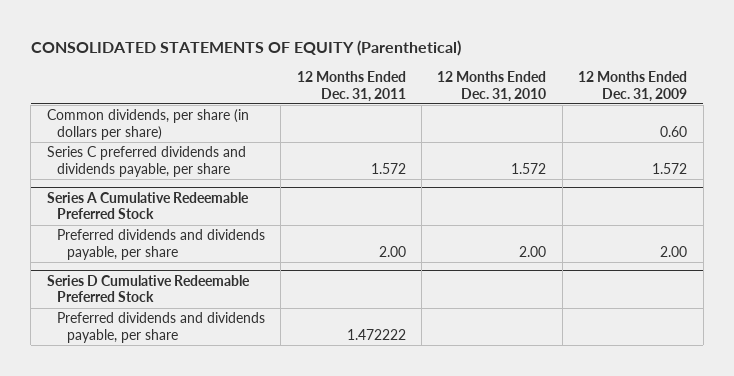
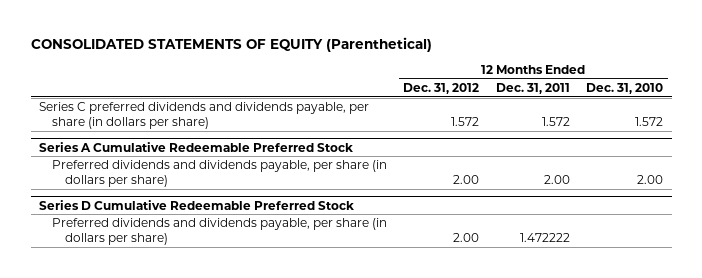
[578,70,688,102] 12 Months Ended Dec. 31, 2009 -> none
none -> [403,82,480,94] Dec. 31, 2012
[46,109,249,141] Common dividends, per share (in dollars per share) -> none
[46,146,246,178] Series C preferred dividends and dividends payable, per share -> [38,102,369,130] Series C preferred dividends and dividends payable, per share (in dollars per share)
[56,229,265,261] Preferred dividends and dividends payable, per share -> [51,160,387,188] Preferred dividends and dividends payable, per share (in dollars per share)
[56,312,265,344] Preferred dividends and dividends payable, per share -> [51,218,387,246] Preferred dividends and dividends payable, per share (in dollars per share)

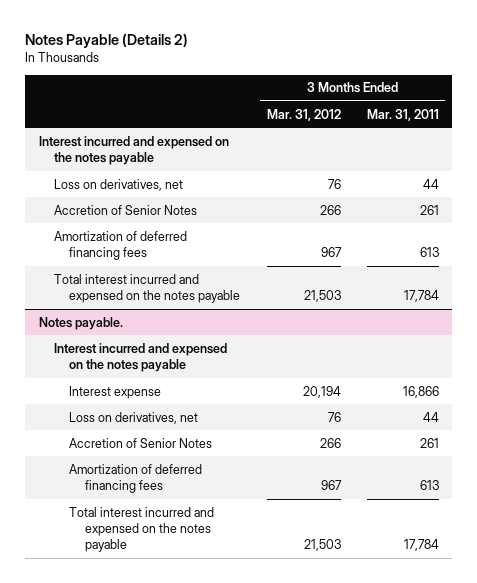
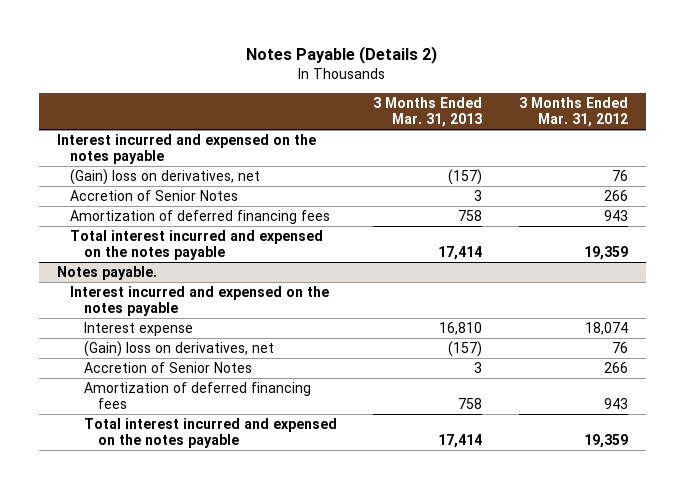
[366,108,439,121] Mar. 31, 2011 -> none
none -> [373,97,483,128] 3 Months Ended Mar. 31, 2013
[53,178,183,191] Loss on derivatives, net -> [70,168,261,185] (Gain) loss on derivatives, net
[320,247,342,258] 967 -> [603,209,628,221] 943
[303,290,341,303] 21,503 -> [583,245,628,260] 19,359
[302,385,341,398] 20,194 -> [584,321,628,335] 18,074
[69,411,199,424] Loss on derivatives, net -> [84,340,275,357] (Gain) loss on derivatives, net
[320,480,342,491] 967 -> [603,397,628,409] 943
[303,539,341,552] 21,503 -> [583,433,628,448] 19,359

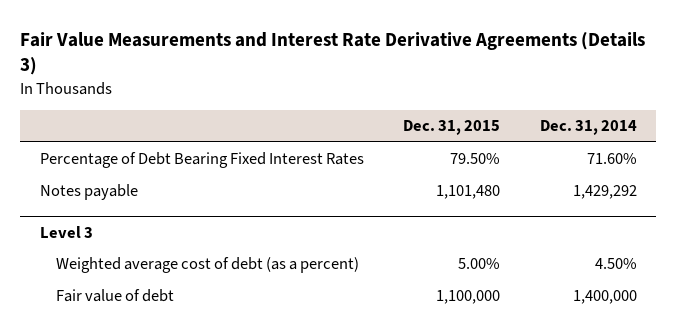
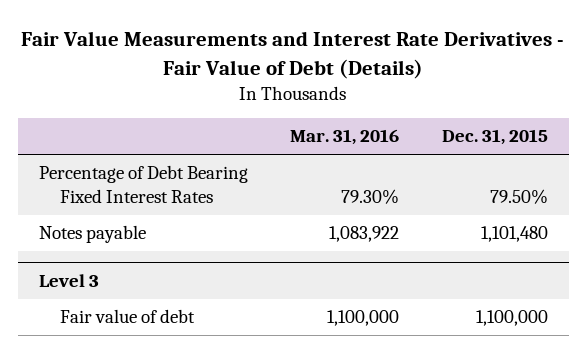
[20,31,646,76] Fair Value Measurements and Interest Rate Derivative Agreements (Details 3) -> [21,31,565,79] Fair Value Measurements and Interest Rate Derivatives - Fair Value of Debt (Details)
[539,120,637,136] Dec. 31, 2014 -> none
none -> [290,129,400,146] Mar. 31, 2016
[56,257,360,274] Weighted average cost of debt (as a percent) -> none

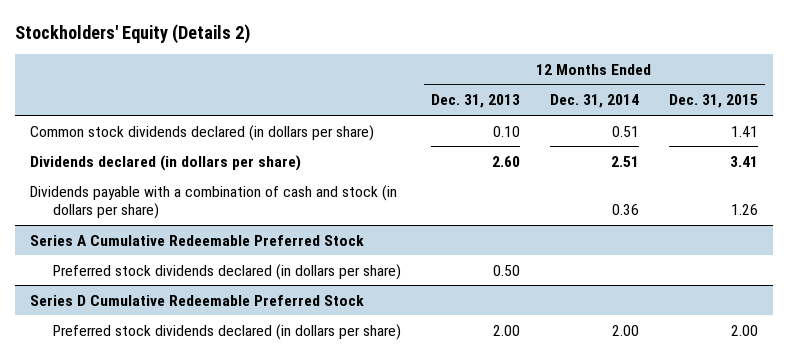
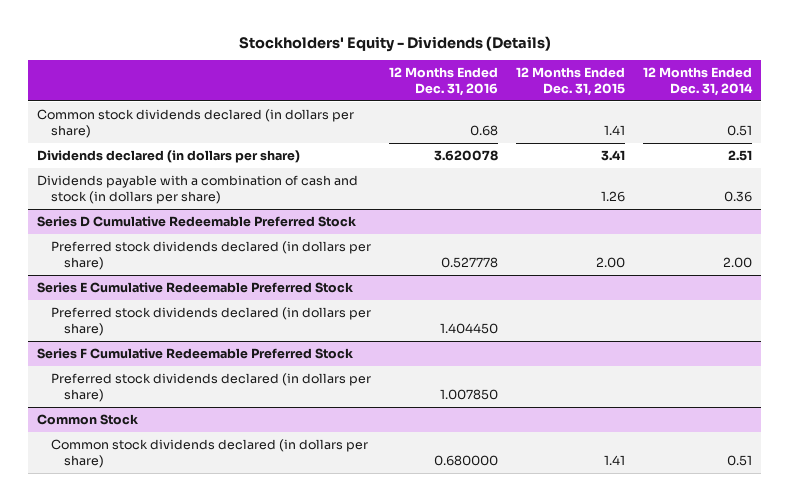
[14,23,250,44] Stockholders' Equity (Details 2) -> [238,35,551,52] Stockholders' Equity - Dividends (Details)
[431,94,521,109] Dec. 31, 2013 -> none
none -> [388,67,498,96] 12 Months Ended Dec. 31, 2016
[29,234,364,246] Series A Cumulative Redeemable Preferred Stock -> none
[53,263,402,280] Preferred stock dividends declared (in dollars per share) -> none
none -> [37,282,354,294] Series E Cumulative Redeemable Preferred Stock
none -> [50,307,371,336] Preferred stock dividends declared (in dollars per share)
none -> [37,348,354,360] Series F Cumulative Redeemable Preferred Stock
none -> [50,373,371,402] Preferred stock dividends declared (in dollars per share)
none -> [37,414,139,426] Common Stock
none -> [50,439,368,468] Common stock dividends declared (in dollars per share)

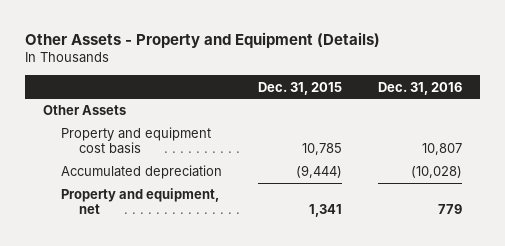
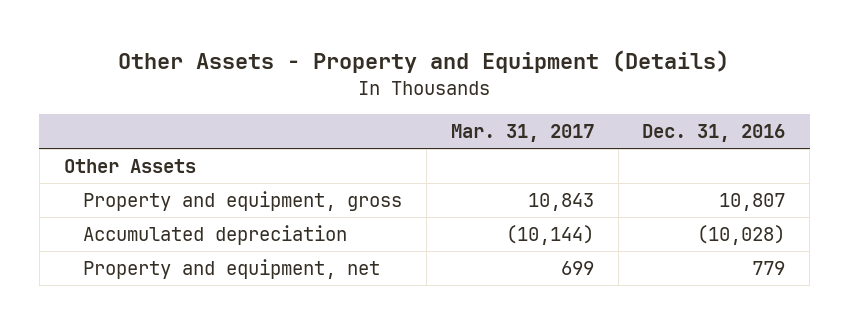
[258,81,343,95] Dec. 31, 2015 -> none
none -> [450,124,594,143] Mar. 31, 2017
[60,127,211,155] Property and equipment cost basis -> [83,191,403,212] Property and equipment, gross

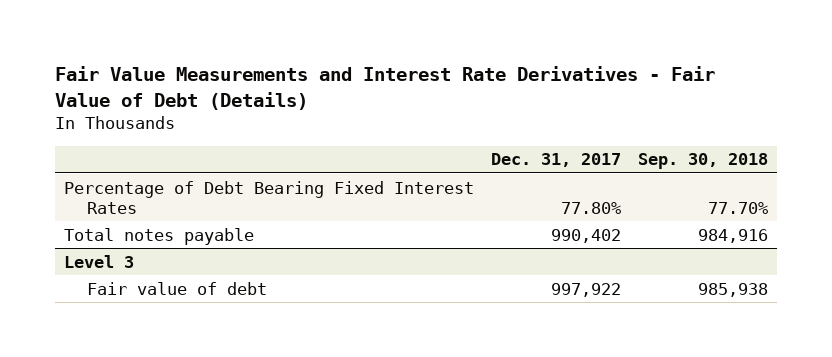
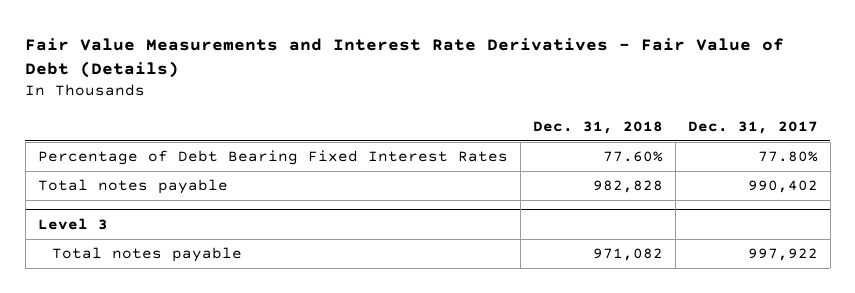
[638,153,769,170] Sep. 30, 2018 -> none
none -> [532,120,663,134] Dec. 31, 2018
[86,281,267,295] Fair value of debt -> [52,247,243,263] Total notes payable

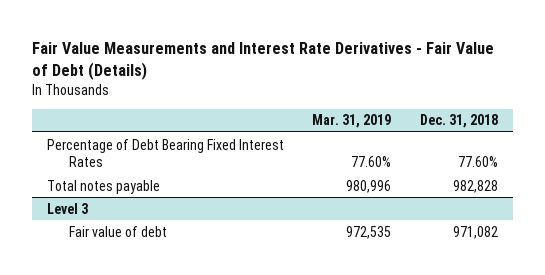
[687,120,818,134] Dec. 31, 2017 -> none
none -> [312,114,392,129] Mar. 31, 2019
[52,247,243,263] Total notes payable -> [68,225,167,237] Fair value of debt

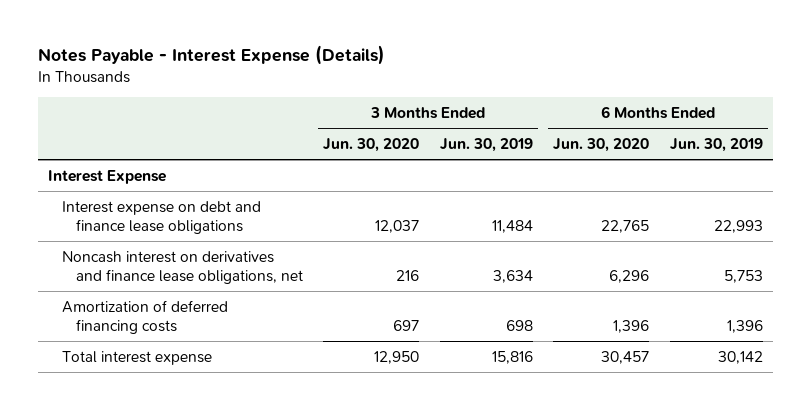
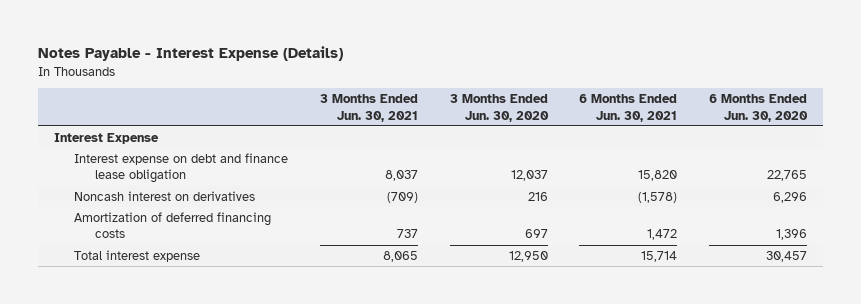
[439,138,533,153] Jun. 30, 2019 -> none
[669,138,763,153] Jun. 30, 2019 -> none
none -> [320,94,419,122] 3 Months Ended Jun. 30, 2021
none -> [579,94,678,122] 6 Months Ended Jun. 30, 2021
[61,200,261,234] Interest expense on debt and finance lease obligations -> [74,153,289,184] Interest expense on debt and finance lease obligation
[61,250,303,284] Noncash interest on derivatives and finance lease obligations, net -> [74,191,256,202] Noncash interest on derivatives

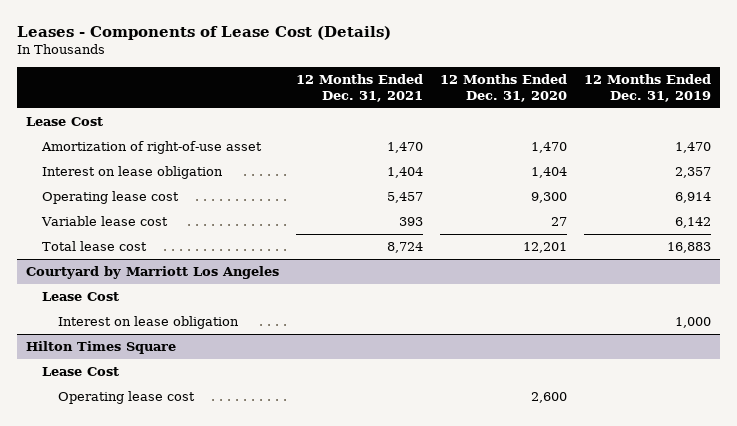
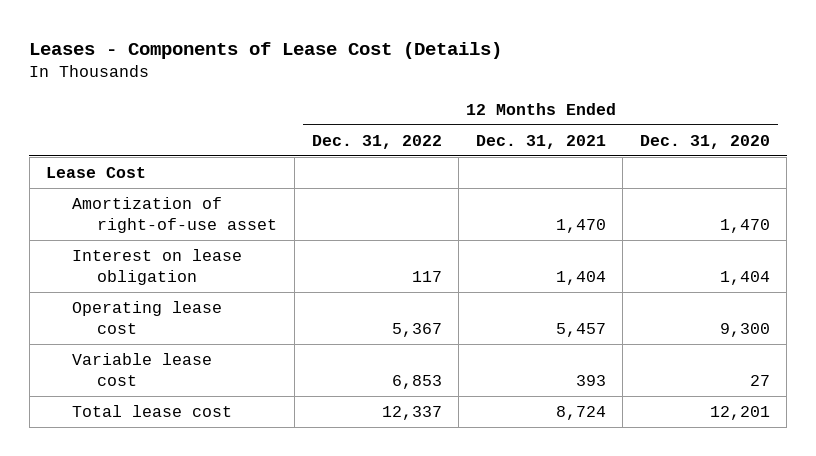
[584,73,712,103] 12 Months Ended Dec. 31, 2019 -> none
none -> [311,134,442,149] Dec. 31, 2022
[25,266,279,280] Courtyard by Marriott Los Angeles -> none
[41,292,119,302] Lease Cost -> none
[58,316,240,330] Interest on lease obligation -> none
[25,341,176,355] Hilton Times Square -> none
[41,367,119,377] Lease Cost -> none
[58,391,196,405] Operating lease cost -> none

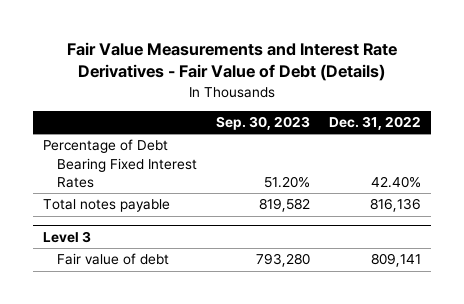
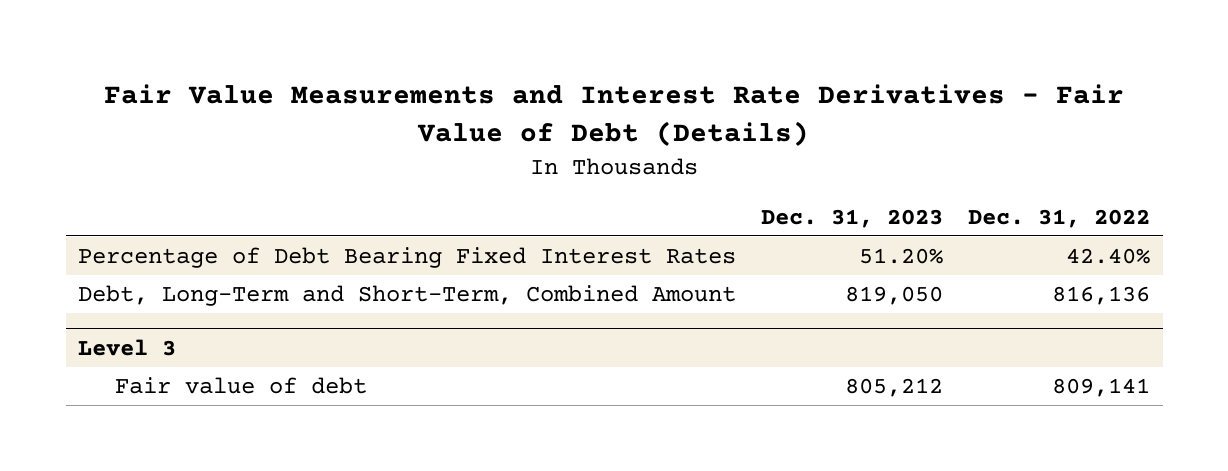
[216,116,311,131] Sep. 30, 2023 -> none
none -> [761,208,944,228] Dec. 31, 2023
[42,199,170,213] Total notes payable -> [78,285,737,307] Debt, Long-Term and Short-Term, Combined Amount

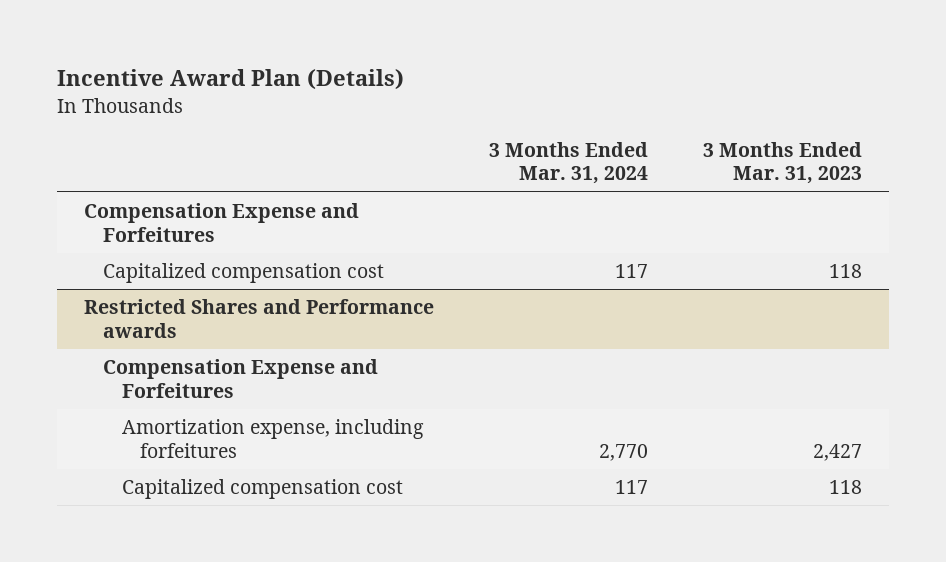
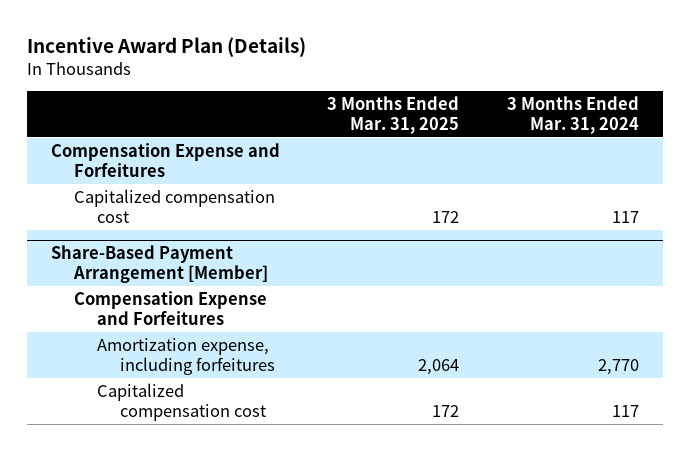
[702,141,862,185] 3 Months Ended Mar. 31, 2023 -> none
none -> [327,95,460,134] 3 Months Ended Mar. 31, 2025
[84,299,435,338] Restricted Shares and Performance awards -> [50,244,268,284] Share-Based Payment Arrangement [Member]

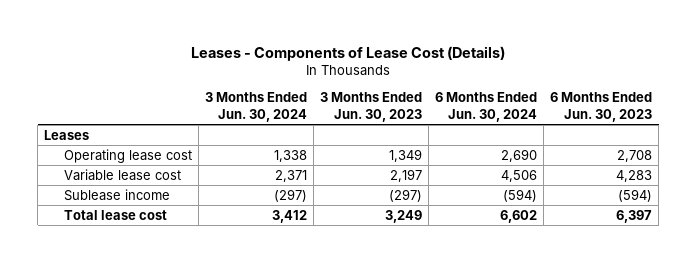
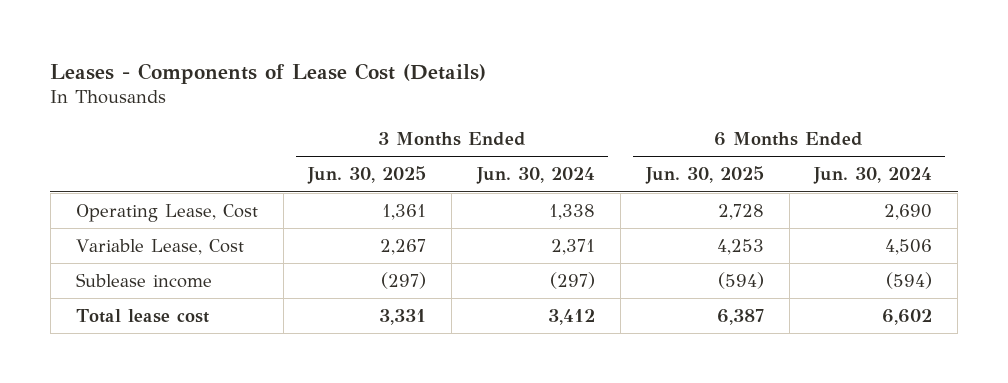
[320,92,423,122] 3 Months Ended Jun. 30, 2023 -> none
[550,92,653,122] 6 Months Ended Jun. 30, 2023 -> none
none -> [307,166,427,185] Jun. 30, 2025
none -> [644,166,764,185] Jun. 30, 2025
[44,129,90,140] Leases -> none
[64,148,193,163] Operating lease cost -> [75,203,258,222] Operating Lease, Cost
[64,168,182,181] Variable lease cost -> [75,238,244,255] Variable Lease, Cost

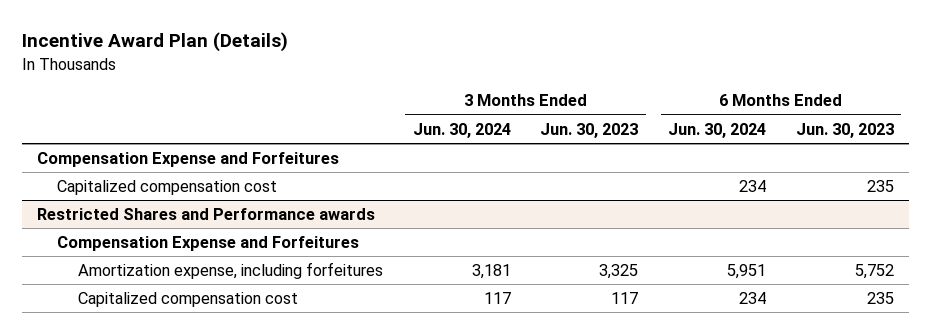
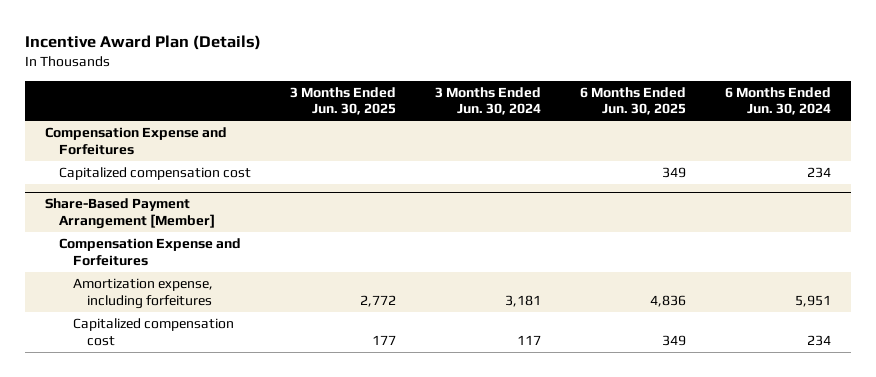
[540,122,639,138] Jun. 30, 2023 -> none
[795,122,894,138] Jun. 30, 2023 -> none
none -> [289,86,396,116] 3 Months Ended Jun. 30, 2025
none -> [580,86,687,116] 6 Months Ended Jun. 30, 2025
[36,208,375,221] Restricted Shares and Performance awards -> [44,198,215,229] Share-Based Payment Arrangement [Member]

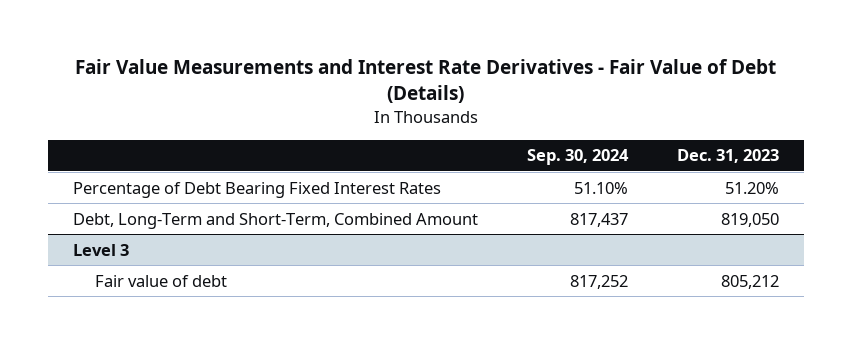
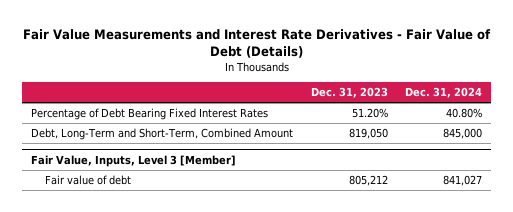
[527,149,630,166] Sep. 30, 2024 -> none
none -> [405,87,483,99] Dec. 31, 2024
[72,243,129,256] Level 3 -> [30,154,236,167] Fair Value, Inputs, Level 3 [Member]

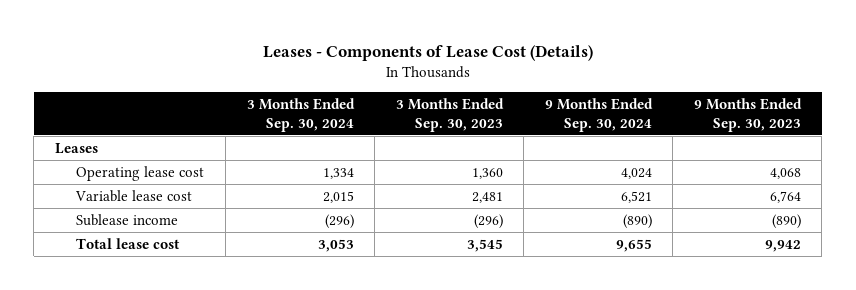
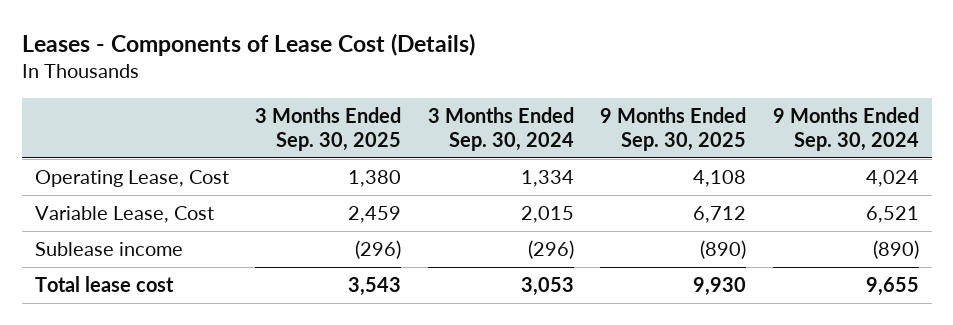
[395,97,504,132] 3 Months Ended Sep. 30, 2023 -> none
[693,97,802,132] 9 Months Ended Sep. 30, 2023 -> none
none -> [255,106,402,152] 3 Months Ended Sep. 30, 2025
none -> [600,106,747,152] 9 Months Ended Sep. 30, 2025
[54,142,98,154] Leases -> none
[76,165,205,181] Operating lease cost -> [34,169,229,187] Operating Lease, Cost
[75,189,193,202] Variable lease cost -> [34,205,214,223] Variable Lease, Cost

